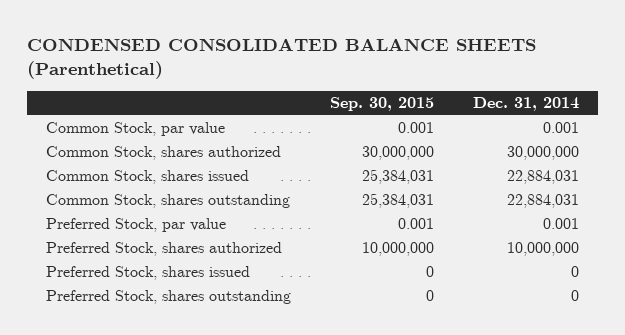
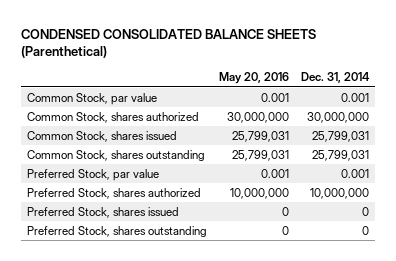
[329,97,434,112] Sep. 30, 2015 -> none
none -> [219,72,290,85] May 20, 2016
[506,170,579,185] 22,884,031 -> [311,130,369,142] 25,799,031
[506,194,579,209] 22,884,031 -> [311,149,369,161] 25,799,031

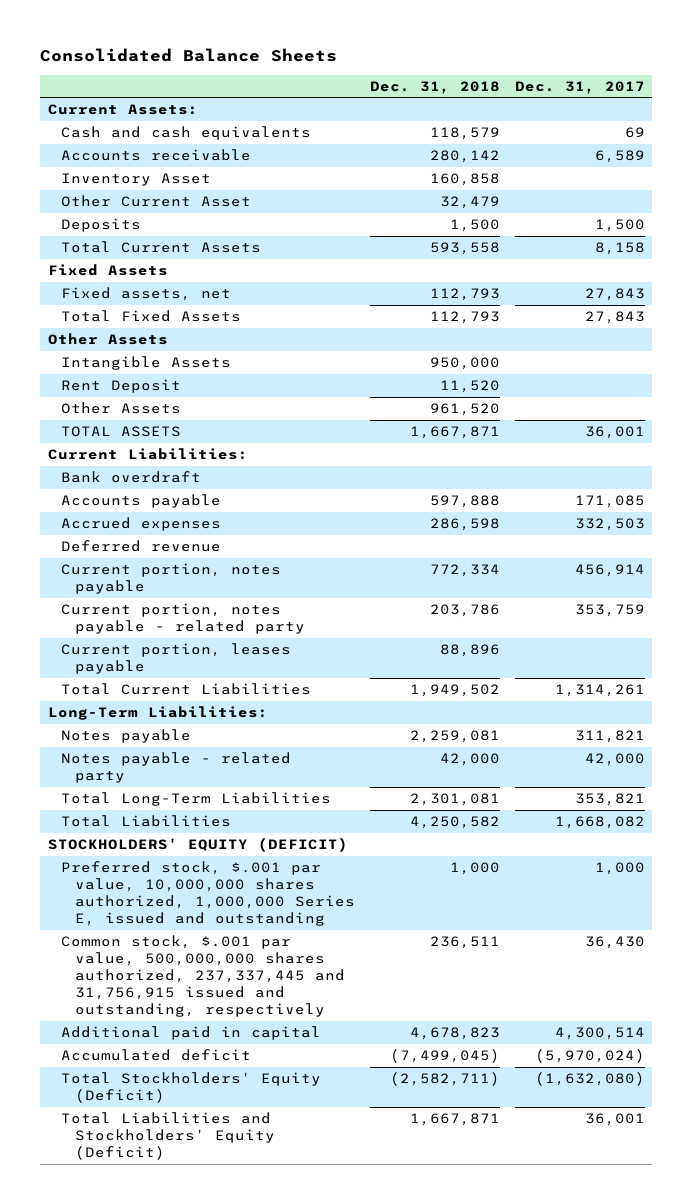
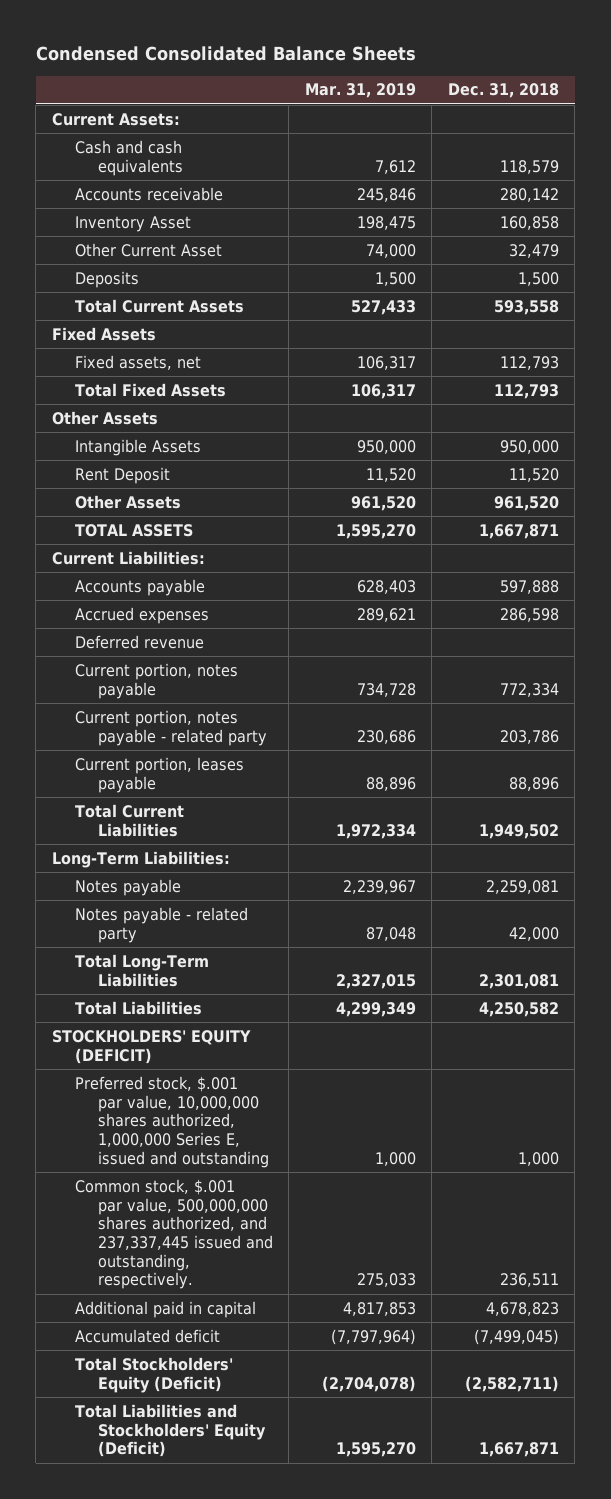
[40,48,338,63] Consolidated Balance Sheets -> [35,46,416,62] Condensed Consolidated Balance Sheets
[514,80,645,94] Dec. 31, 2017 -> none
none -> [304,83,416,99] Mar. 31, 2019
[61,471,202,484] Bank overdraft -> none
[61,935,345,1018] Common stock, $.001 par value, 500,000,000 shares authorized, 237,337,445 and 31,756,915 issued and outstanding, respectively -> [74,1178,273,1290] Common stock, $.001 par value, 500,000,000 shares authorized, and 237,337,445 issued and outstanding, respectively.

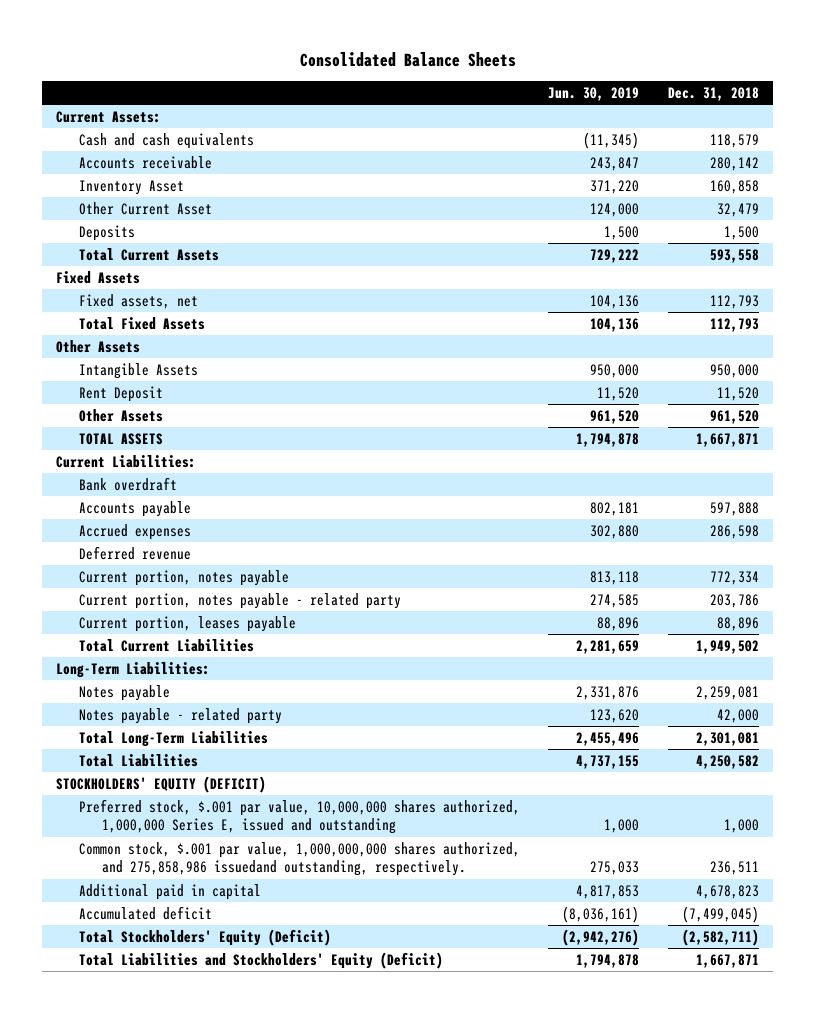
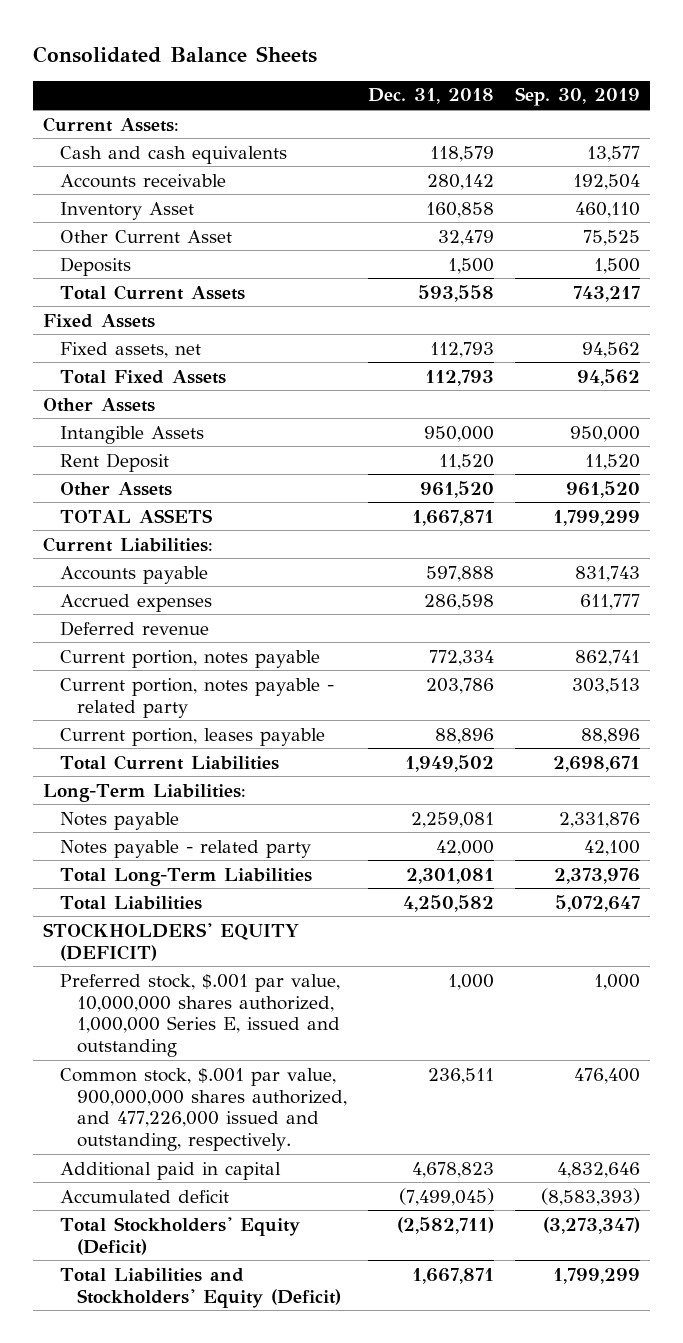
[548,87,640,102] Jun. 30, 2019 -> none
none -> [514,87,640,107] Sep. 30, 2019
[79,476,178,491] Bank overdraft -> none
[79,841,521,877] Common stock, $.001 par value, 1,000,000,000 shares authorized, and 275,858,986 issuedand outstanding, respectively. -> [60,1067,347,1152] Common stock, $.001 par value, 900,000,000 shares authorized, and 477,226,000 issued and outstanding, respectively.

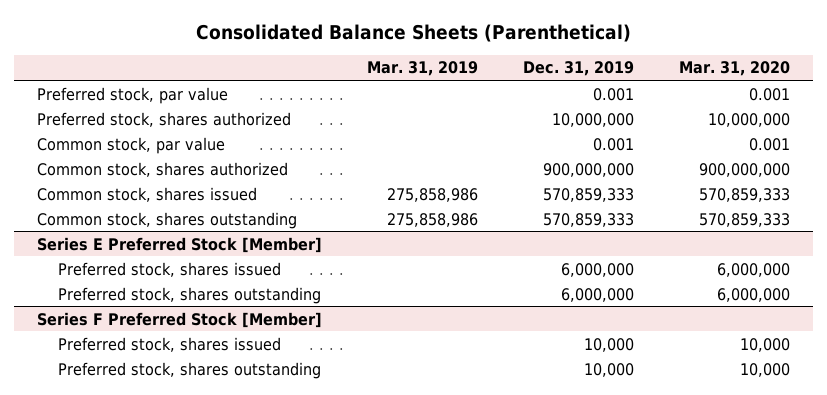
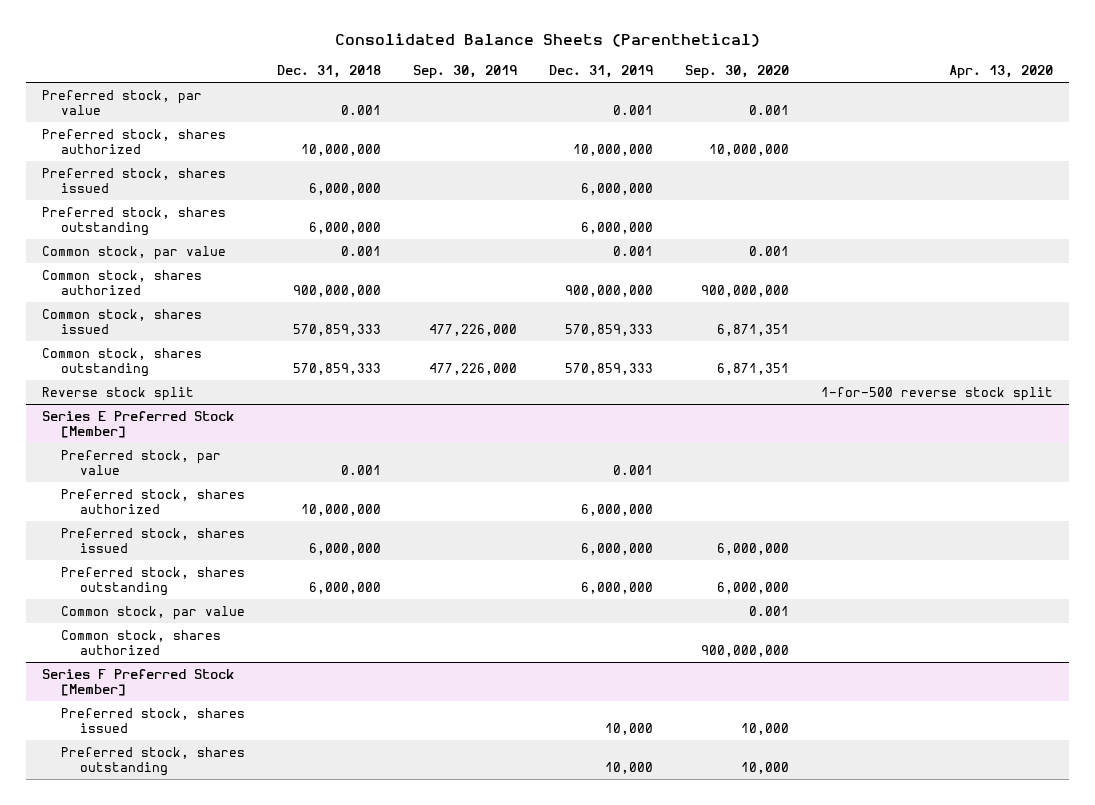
[366,61,478,77] Mar. 31, 2019 -> none
[679,61,791,77] Mar. 31, 2020 -> none
none -> [277,64,382,78] Dec. 31, 2018
none -> [413,64,518,79] Sep. 30, 2019
none -> [685,64,790,79] Sep. 30, 2020
none -> [949,64,1054,79] Apr. 13, 2020
none -> [42,167,227,193] Preferred stock, shares issued
none -> [42,206,227,236] Preferred stock, shares outstanding
none -> [42,386,195,401] Reverse stock split
none -> [61,449,222,475] Preferred stock, par value
none -> [61,488,246,514] Preferred stock, shares authorized
none -> [61,605,246,620] Common stock, par value
none -> [61,629,222,655] Common stock, shares authorized

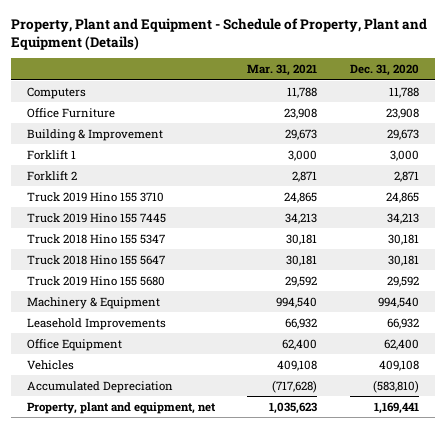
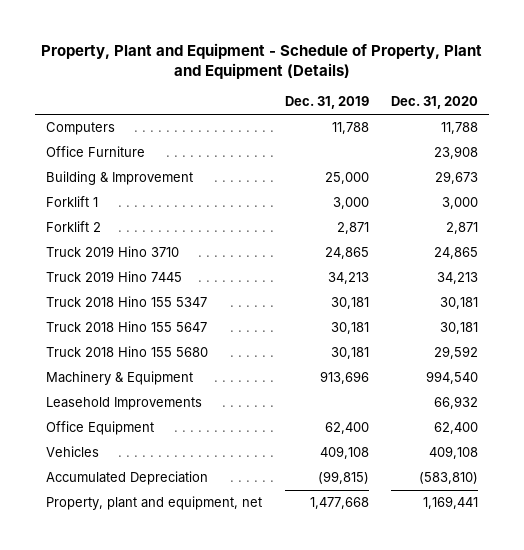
[247,64,318,77] Mar. 31, 2021 -> none
none -> [284,96,369,110] Dec. 31, 2019
[26,191,164,202] Truck 2019 Hino 155 3710 -> [46,246,180,258] Truck 2019 Hino 3710
[26,212,166,223] Truck 2019 Hino 155 7445 -> [46,271,183,283] Truck 2019 Hino 7445
[26,275,165,286] Truck 2019 Hino 155 5680 -> [46,346,209,358] Truck 2018 Hino 155 5680

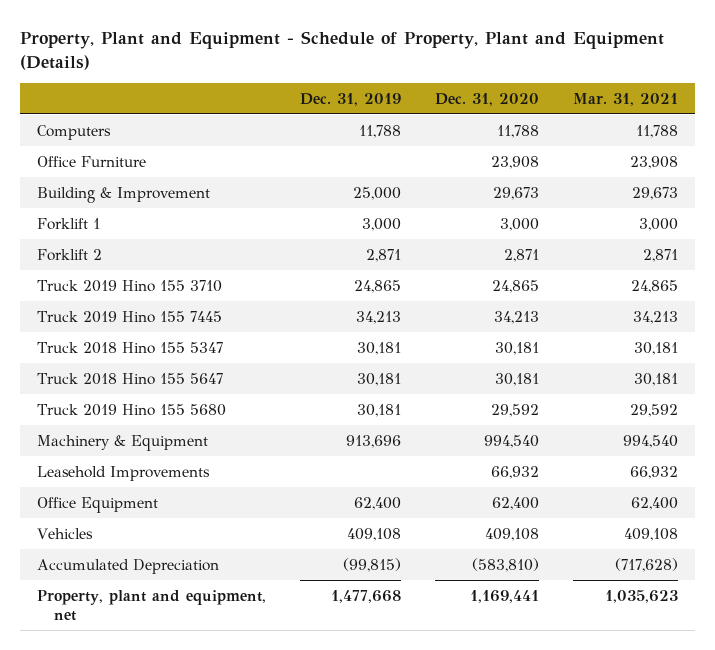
none -> [572,92,678,106] Mar. 31, 2021
[46,246,180,258] Truck 2019 Hino 3710 -> [36,279,222,292] Truck 2019 Hino 155 3710
[46,271,183,283] Truck 2019 Hino 7445 -> [36,310,222,323] Truck 2019 Hino 155 7445
[46,346,209,358] Truck 2018 Hino 155 5680 -> [36,403,226,416] Truck 2019 Hino 155 5680

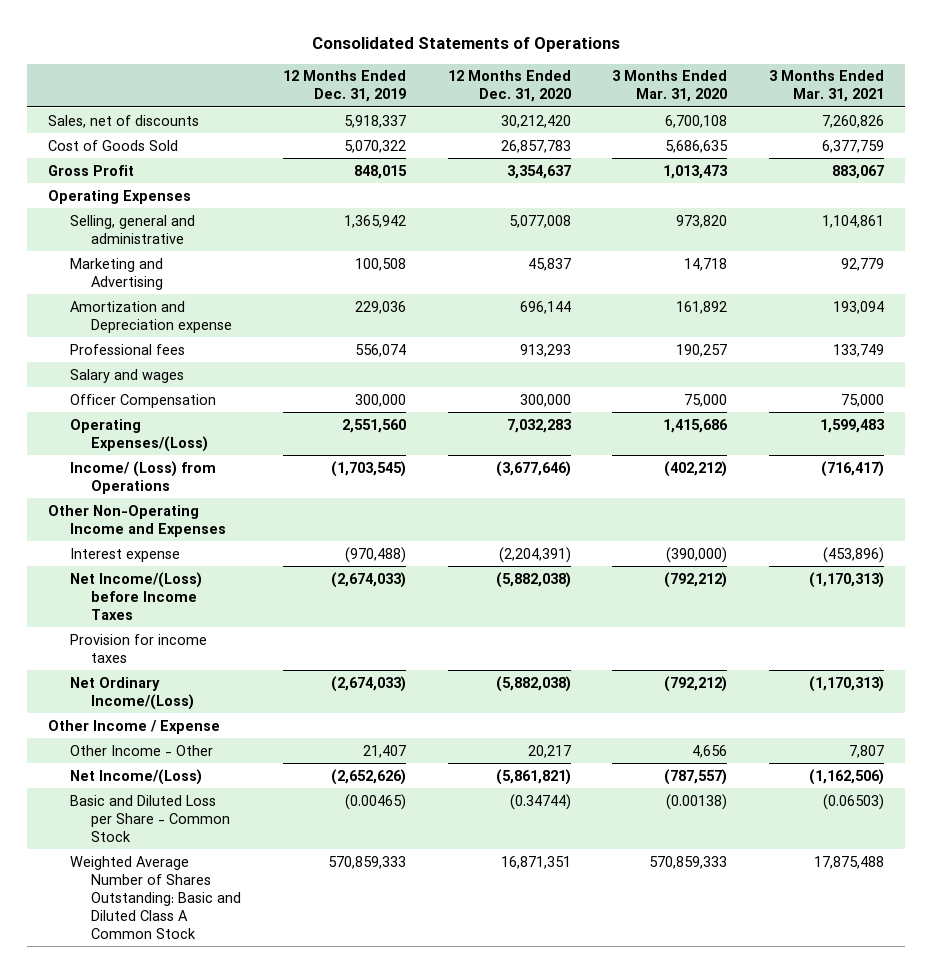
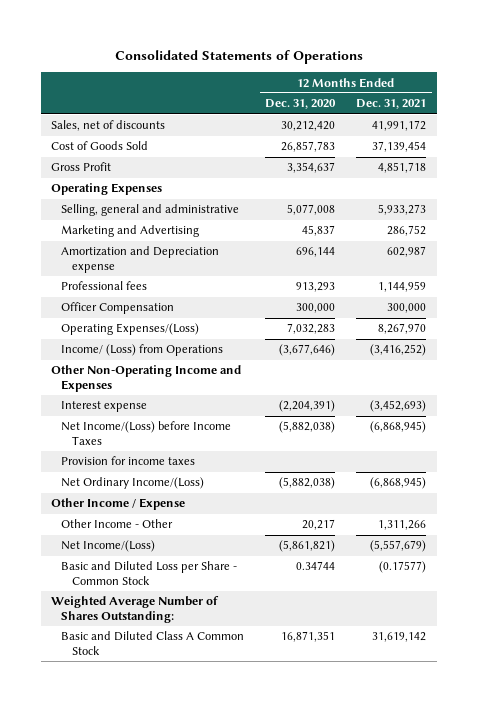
[283,70,407,103] 12 Months Ended Dec. 31, 2019 -> none
[612,70,728,103] 3 Months Ended Mar. 31, 2020 -> none
[769,70,885,103] 3 Months Ended Mar. 31, 2021 -> none
none -> [356,99,427,110] Dec. 31, 2021
[69,368,184,383] Salary and wages -> none
[509,793,571,810] (0.34744) -> [296,561,336,571] 0.34744
none -> [51,596,220,624] Weighted Average Number of Shares Outstanding:
[69,855,242,939] Weighted Average Number of Shares Outstanding: Basic and Diluted Class A Common Stock -> [61,631,245,656] Basic and Diluted Class A Common Stock

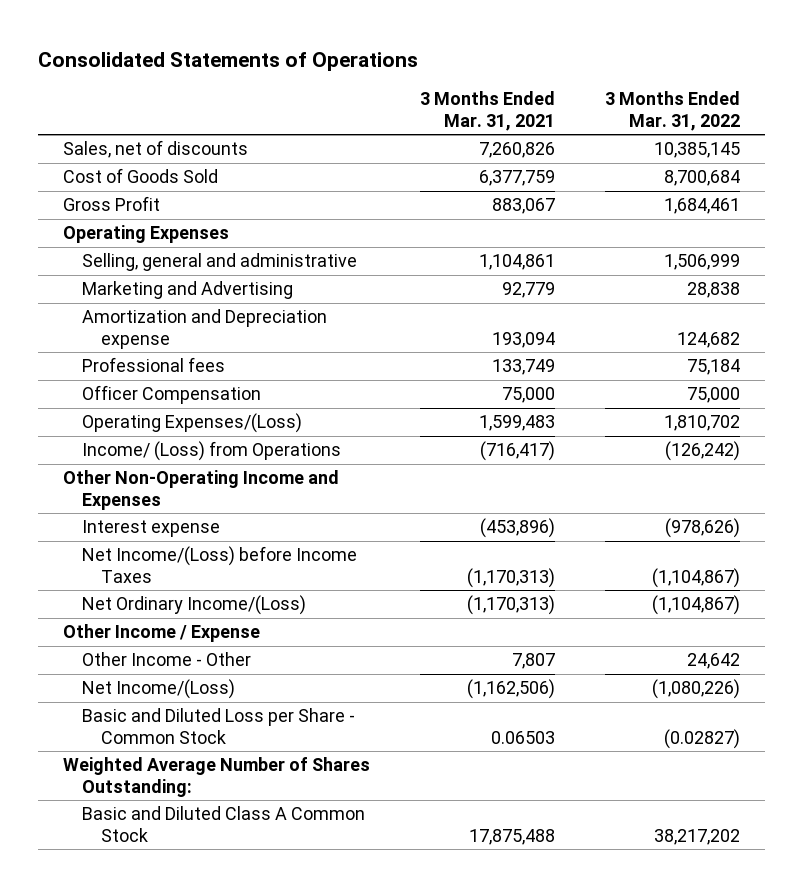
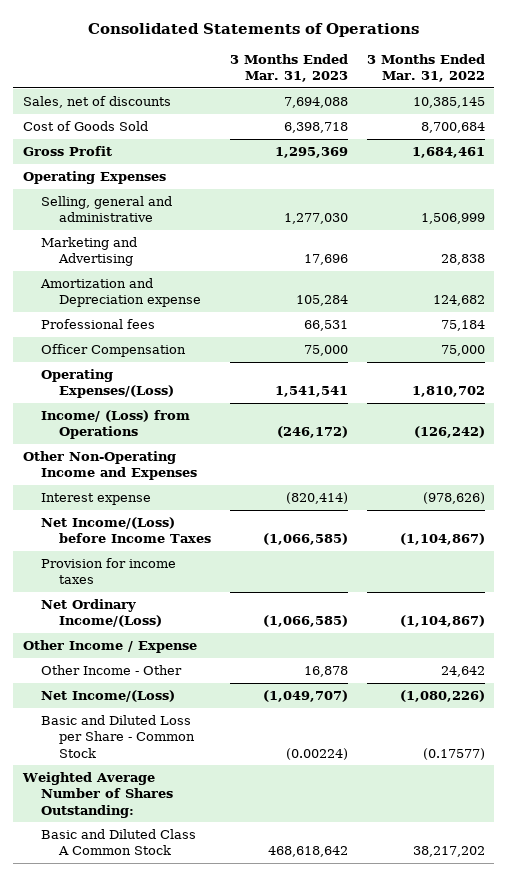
[420,90,556,131] 3 Months Ended Mar. 31, 2021 -> none
none -> [229,53,348,83] 3 Months Ended Mar. 31, 2023
none -> [40,558,176,585] Provision for income taxes
[664,729,741,750] (0.02827) -> [422,747,485,760] (0.17577)

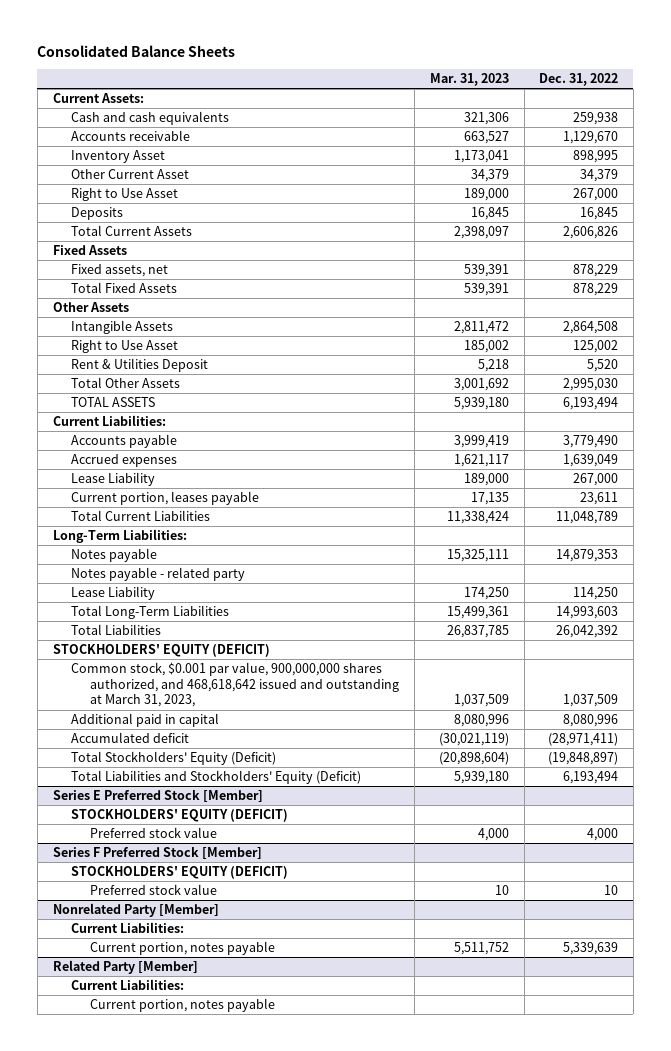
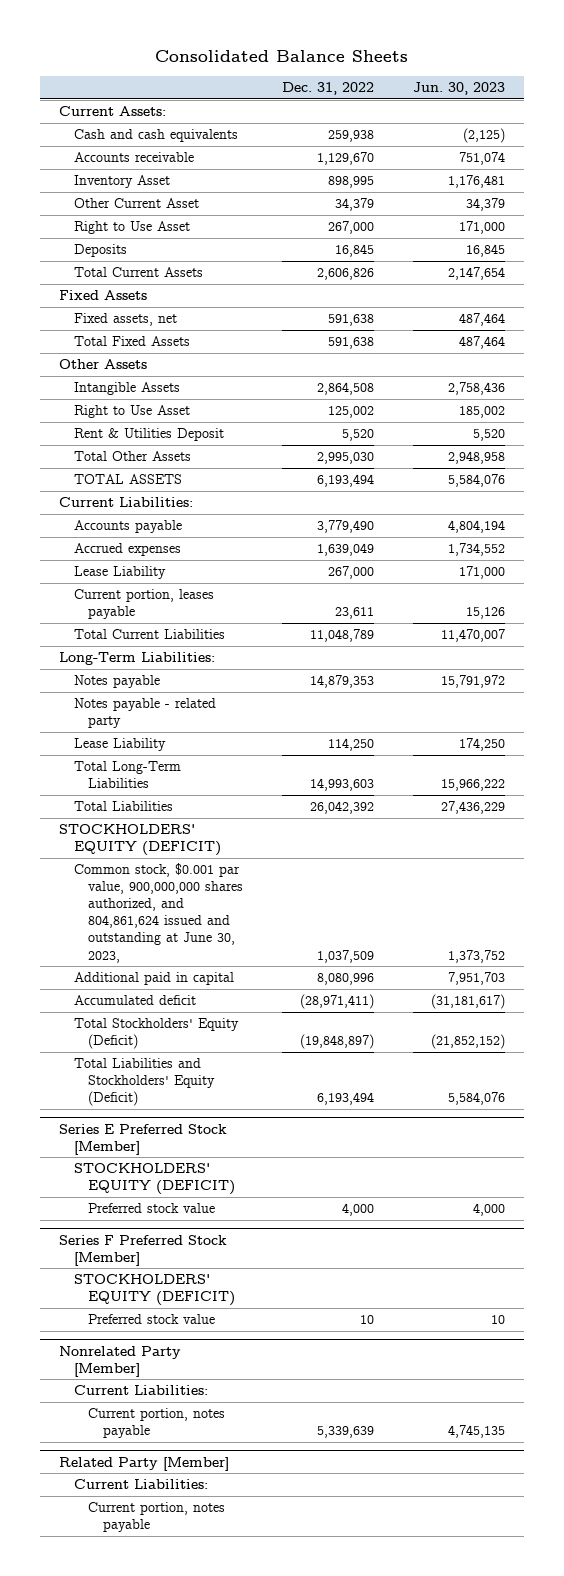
[429,72,509,86] Mar. 31, 2023 -> none
none -> [412,82,505,96] Jun. 30, 2023
[573,264,619,278] 878,229 -> [327,314,374,327] 591,638
[573,283,619,297] 878,229 -> [327,337,374,350] 591,638
[71,662,400,708] Common stock, $0.001 par value, 900,000,000 shares authorized, and 468,618,642 issued and outstanding at March 31, 2023, -> [73,863,244,963] Common stock, $0.001 par value, 900,000,000 shares authorized, and 804,861,624 issued and outstanding at June 30, 2023,

